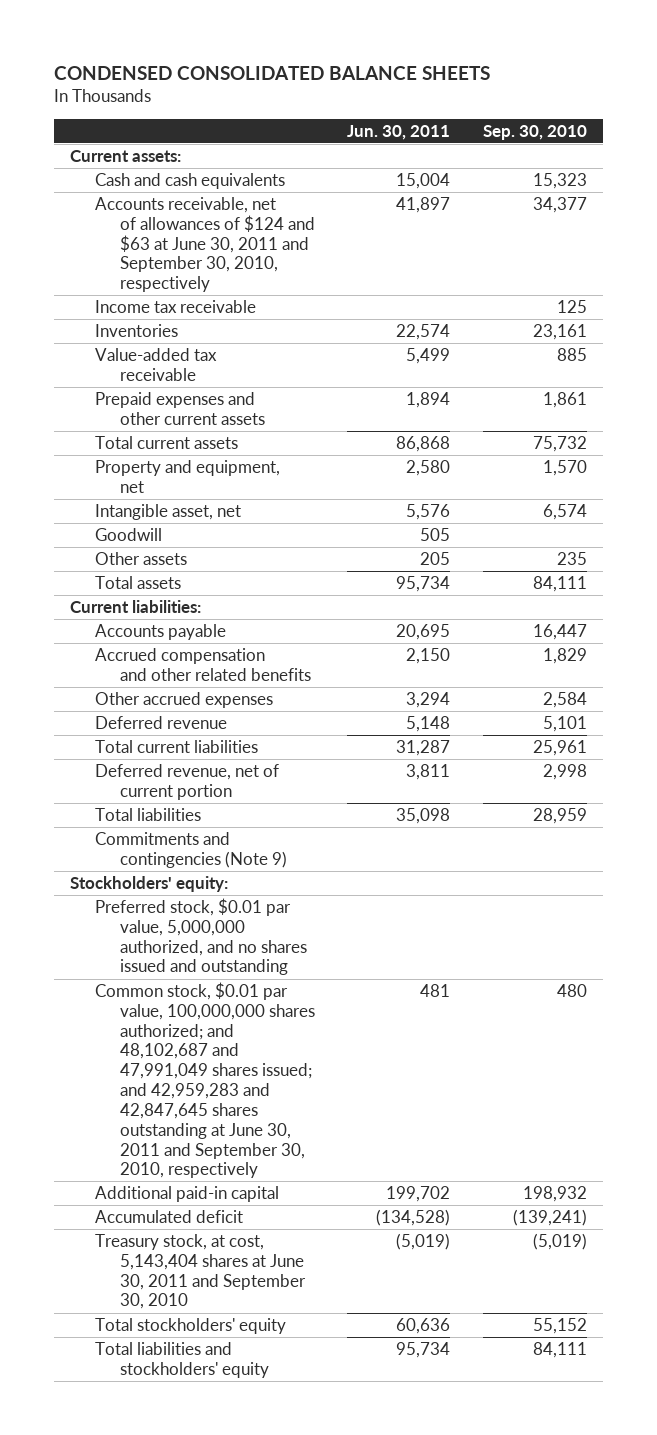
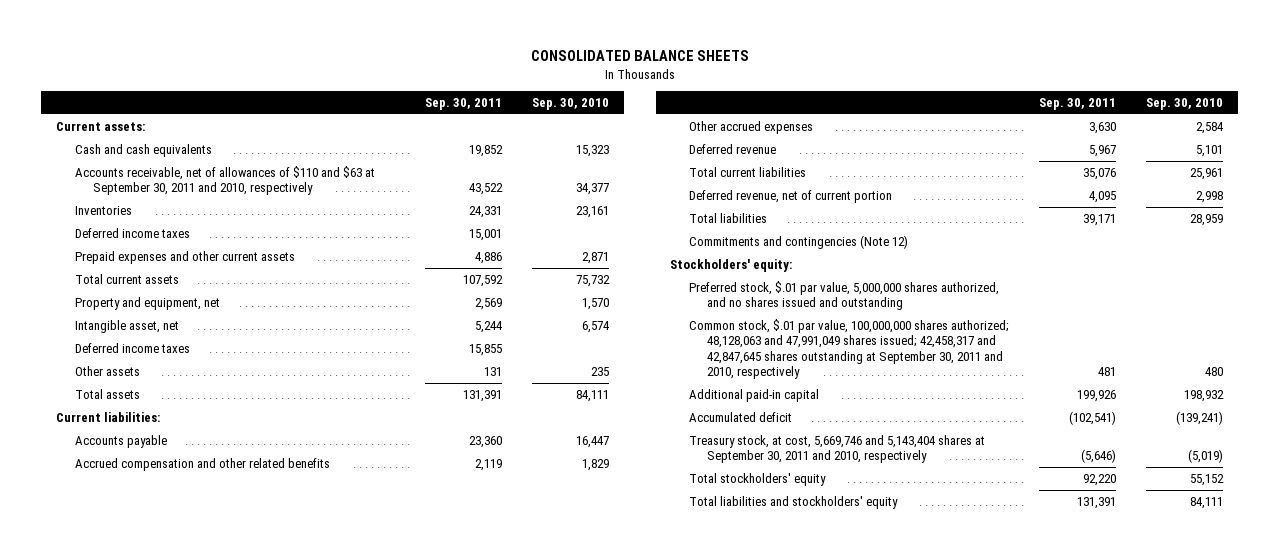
[53,65,490,80] CONDENSED CONSOLIDATED BALANCE SHEETS -> [530,50,749,62] CONSOLIDATED BALANCE SHEETS
[347,124,451,140] Jun. 30, 2011 -> none
none -> [424,98,502,111] Sep. 30, 2011
[94,300,256,314] Income tax receivable -> none
[94,197,315,293] Accounts receivable, net of allowances of $124 and $63 at June 30, 2011 and September 30, 2010, respectively -> [74,165,375,196] Accounts receivable, net of allowances of $110 and $63 at September 30, 2011 and 2010, respectively
[94,348,217,381] Value-added tax receivable -> none
none -> [74,227,190,238] Deferred income taxes
[542,392,587,409] 1,861 -> [581,251,609,264] 2,871
[94,528,162,542] Goodwill -> none
none -> [74,342,190,353] Deferred income taxes
[94,832,287,868] Commitments and contingencies (Note 9) -> [688,234,908,249] Commitments and contingencies (Note 12)
[94,898,307,976] Preferred stock, $0.01 par value, 5,000,000 authorized, and no shares issued and outstanding -> [688,280,999,311] Preferred stock, $.01 par value, 5,000,000 shares authorized, and no shares issued and outstanding
[94,982,315,1179] Common stock, $0.01 par value, 100,000,000 shares authorized; and 48,102,687 and 47,991,049 shares issued; and 42,959,283 and 42,847,645 shares outstanding at June 30, 2011 and September 30, 2010, respectively -> [688,318,1009,379] Common stock, $.01 par value, 100,000,000 shares authorized; 48,128,063 and 47,991,049 shares issued; 42,458,317 and 42,847,645 shares outstanding at September 30, 2011 and 2010, respectively
[94,1234,306,1310] Treasury stock, at cost, 5,143,404 shares at June 30, 2011 and September 30, 2010 -> [688,434,985,464] Treasury stock, at cost, 5,669,746 and 5,143,404 shares at September 30, 2011 and 2010, respectively

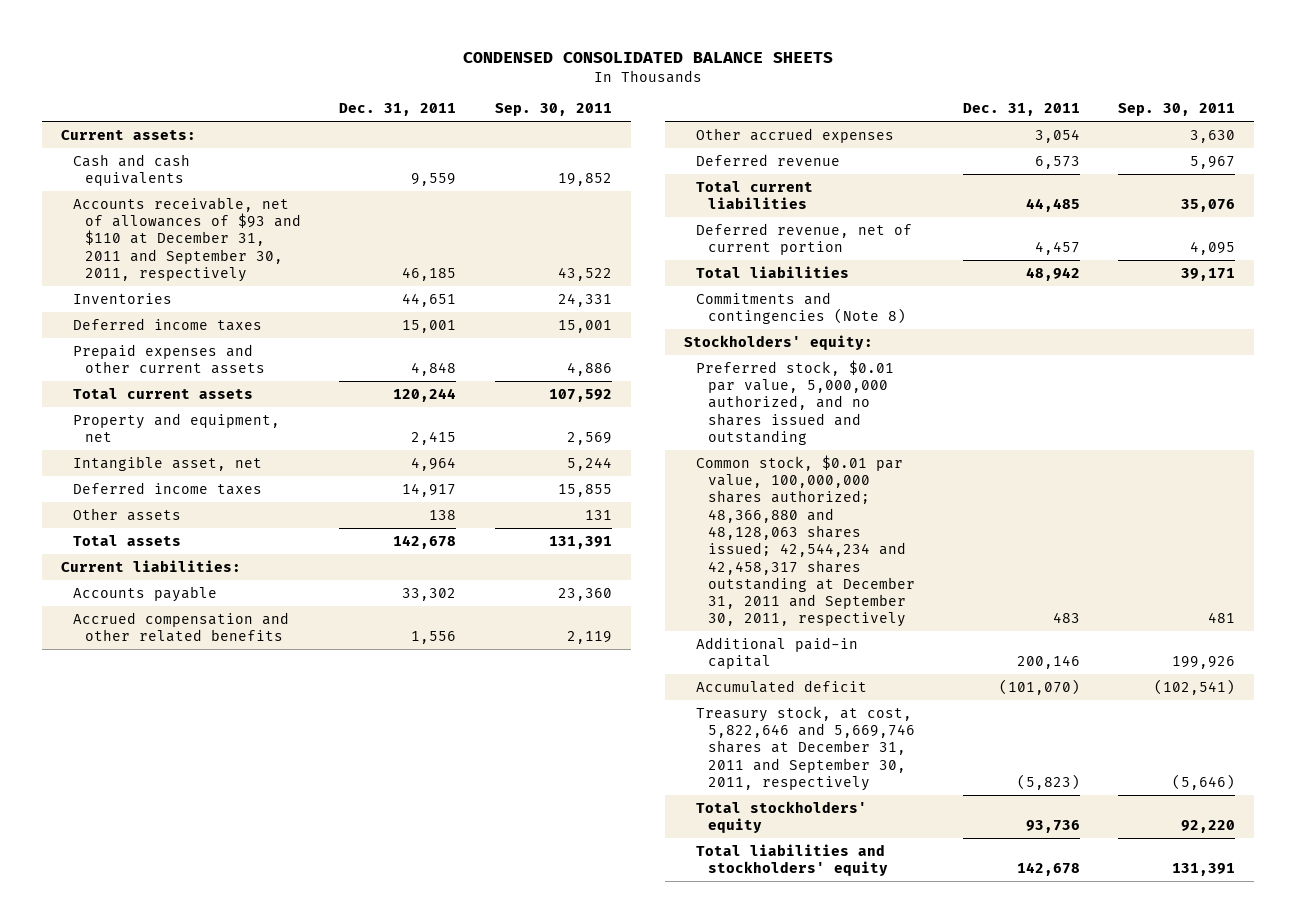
[530,50,749,62] CONSOLIDATED BALANCE SHEETS -> [462,52,833,64] CONDENSED CONSOLIDATED BALANCE SHEETS
[531,98,609,111] Sep. 30, 2010 -> none
none -> [339,103,457,117] Dec. 31, 2011
[74,165,375,196] Accounts receivable, net of allowances of $110 and $63 at September 30, 2011 and 2010, respectively -> [72,196,301,282] Accounts receivable, net of allowances of $93 and $110 at December 31, 2011 and September 30, 2011, respectively
[688,234,908,249] Commitments and contingencies (Note 12) -> [696,291,907,324] Commitments and contingencies (Note 8)
[688,280,999,311] Preferred stock, $.01 par value, 5,000,000 shares authorized, and no shares issued and outstanding -> [696,359,895,445] Preferred stock, $0.01 par value, 5,000,000 authorized, and no shares issued and outstanding
[688,318,1009,379] Common stock, $.01 par value, 100,000,000 shares authorized; 48,128,063 and 47,991,049 shares issued; 42,458,317 and 42,847,645 shares outstanding at September 30, 2011 and 2010, respectively -> [696,454,916,628] Common stock, $0.01 par value, 100,000,000 shares authorized; 48,366,880 and 48,128,063 shares issued; 42,544,234 and 42,458,317 shares outstanding at December 31, 2011 and September 30, 2011, respectively
[688,434,985,464] Treasury stock, at cost, 5,669,746 and 5,143,404 shares at September 30, 2011 and 2010, respectively -> [696,705,916,791] Treasury stock, at cost, 5,822,646 and 5,669,746 shares at December 31, 2011 and September 30, 2011, respectively

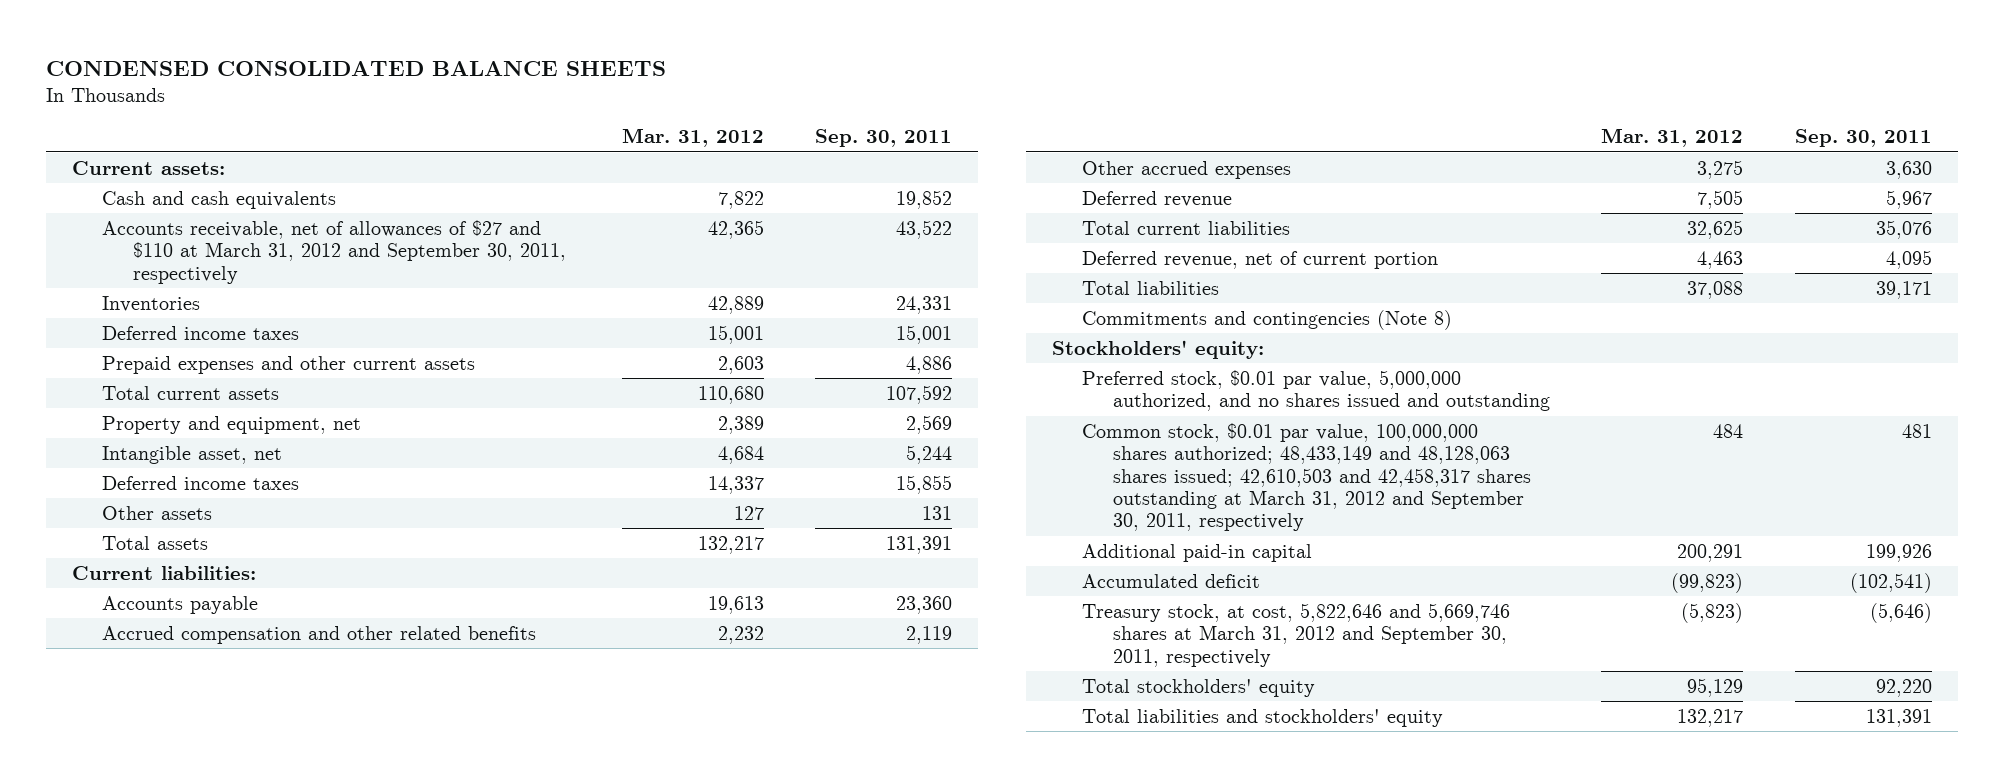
[339,103,457,117] Dec. 31, 2011 -> none
none -> [621,128,764,148] Mar. 31, 2012
[72,196,301,282] Accounts receivable, net of allowances of $93 and $110 at December 31, 2011 and September 30, 2011, respectively -> [102,219,567,284] Accounts receivable, net of allowances of $27 and $110 at March 31, 2012 and September 30, 2011, respectively
[696,454,916,628] Common stock, $0.01 par value, 100,000,000 shares authorized; 48,366,880 and 48,128,063 shares issued; 42,544,234 and 42,458,317 shares outstanding at December 31, 2011 and September 30, 2011, respectively -> [1082,422,1532,532] Common stock, $0.01 par value, 100,000,000 shares authorized; 48,433,149 and 48,128,063 shares issued; 42,610,503 and 42,458,317 shares outstanding at March 31, 2012 and September 30, 2011, respectively
[696,705,916,791] Treasury stock, at cost, 5,822,646 and 5,669,746 shares at December 31, 2011 and September 30, 2011, respectively -> [1082,602,1511,667] Treasury stock, at cost, 5,822,646 and 5,669,746 shares at March 31, 2012 and September 30, 2011, respectively

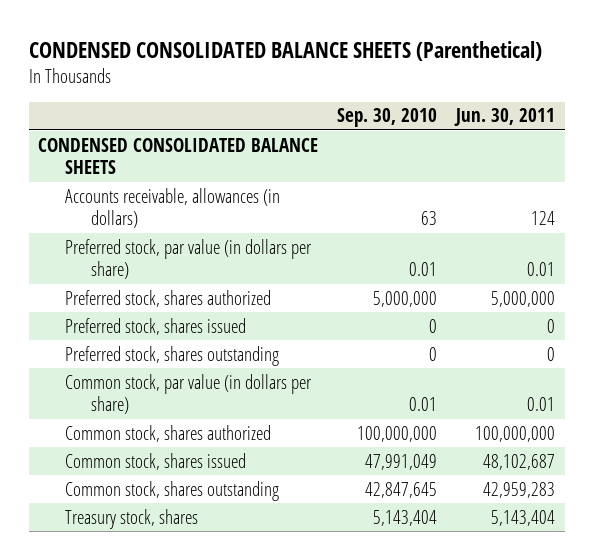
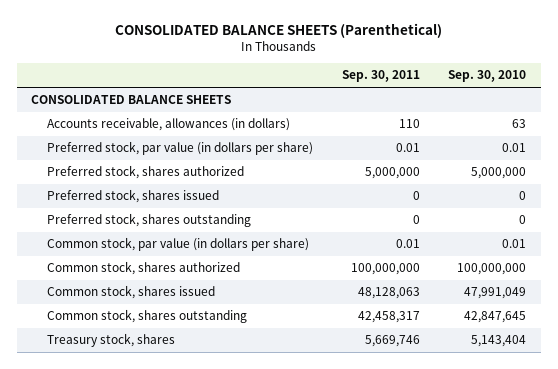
[28,40,542,61] CONDENSED CONSOLIDATED BALANCE SHEETS (Parenthetical) -> [114,23,442,39] CONSOLIDATED BALANCE SHEETS (Parenthetical)
[454,108,556,127] Jun. 30, 2011 -> none
none -> [341,70,420,83] Sep. 30, 2011
[38,137,319,175] CONDENSED CONSOLIDATED BALANCE SHEETS -> [31,95,232,105] CONSOLIDATED BALANCE SHEETS

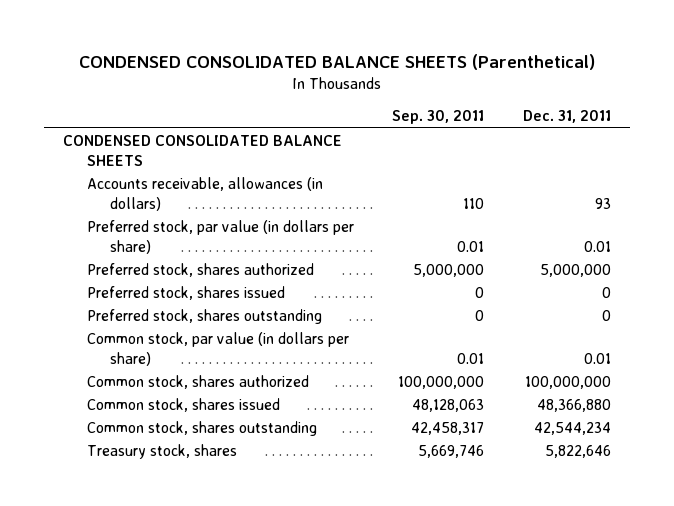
[114,23,442,39] CONSOLIDATED BALANCE SHEETS (Parenthetical) -> [79,54,596,71] CONDENSED CONSOLIDATED BALANCE SHEETS (Parenthetical)
[448,70,527,83] Sep. 30, 2010 -> none
none -> [523,110,612,124] Dec. 31, 2011
[31,95,232,105] CONSOLIDATED BALANCE SHEETS -> [63,135,343,166] CONDENSED CONSOLIDATED BALANCE SHEETS

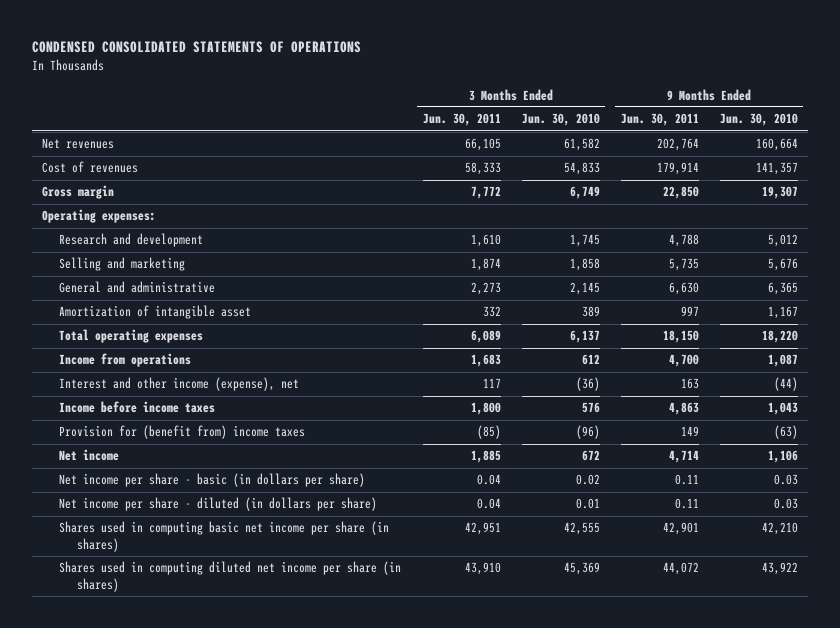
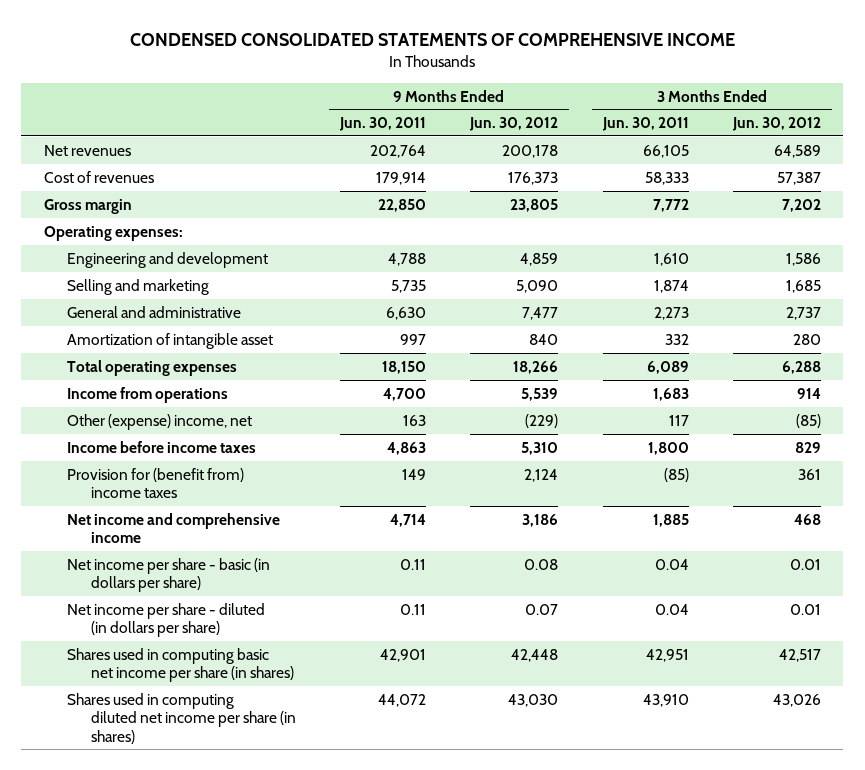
[31,41,361,54] CONDENSED CONSOLIDATED STATEMENTS OF OPERATIONS -> [130,32,736,46] CONDENSED CONSOLIDATED STATEMENTS OF COMPREHENSIVE INCOME
[521,113,600,127] Jun. 30, 2010 -> none
[719,113,798,127] Jun. 30, 2010 -> none
none -> [469,117,559,132] Jun. 30, 2012
none -> [732,117,822,132] Jun. 30, 2012
[59,233,204,248] Research and development -> [67,251,269,268] Engineering and development
[59,377,300,392] Interest and other income (expense), net -> [67,413,253,430] Other (expense) income, net
[59,449,120,462] Net income -> [67,512,281,544] Net income and comprehensive income

